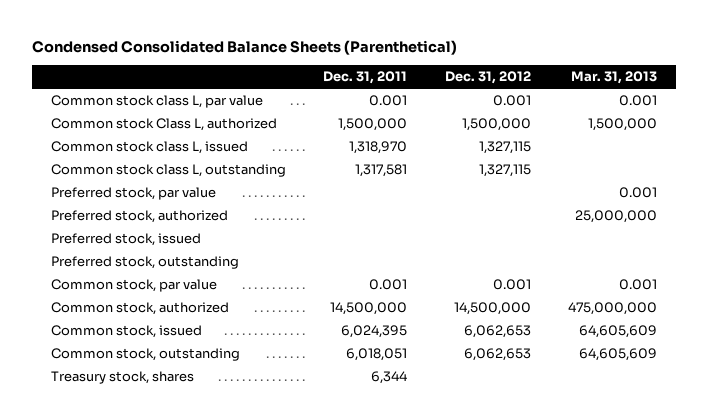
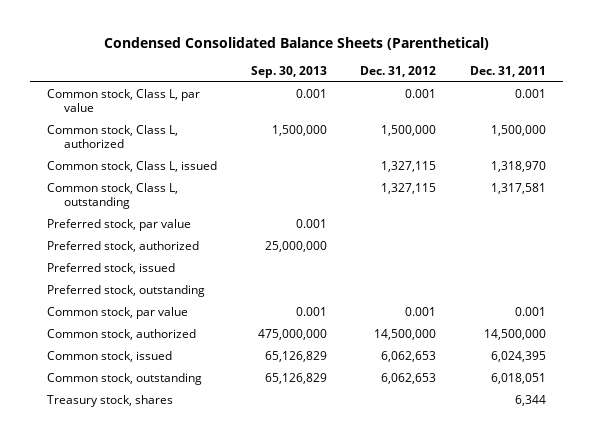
[571,71,658,85] Mar. 31, 2013 -> none
none -> [250,65,327,78] Sep. 30, 2013
[51,95,264,109] Common stock class L, par value -> [47,89,201,113] Common stock, Class L, par value
[51,118,278,132] Common stock Class L, authorized -> [47,125,179,149] Common stock, Class L, authorized
[51,141,249,155] Common stock class L, issued -> [47,161,218,173] Common stock, Class L, issued
[51,164,287,178] Common stock class L, outstanding -> [47,183,179,210] Common stock, Class L, outstanding

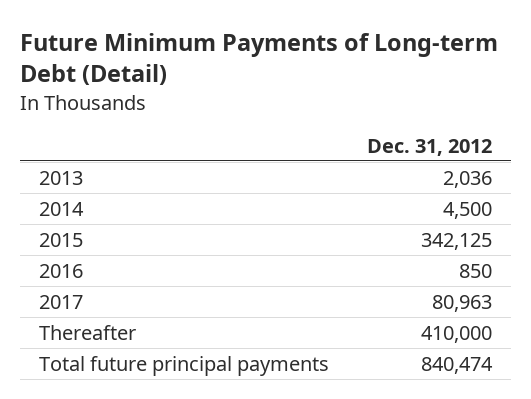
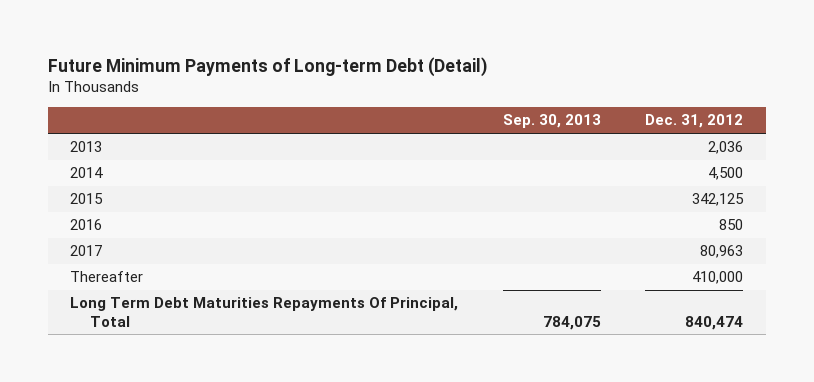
none -> [502,114,601,129] Sep. 30, 2013
[38,355,329,376] Total future principal payments -> [70,297,459,327] Long Term Debt Maturities Repayments Of Principal, Total

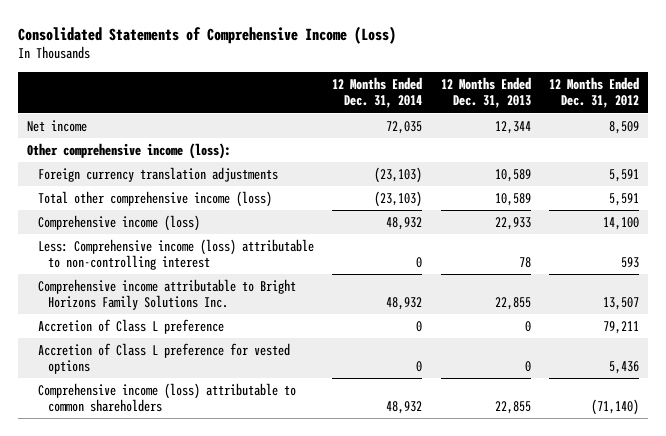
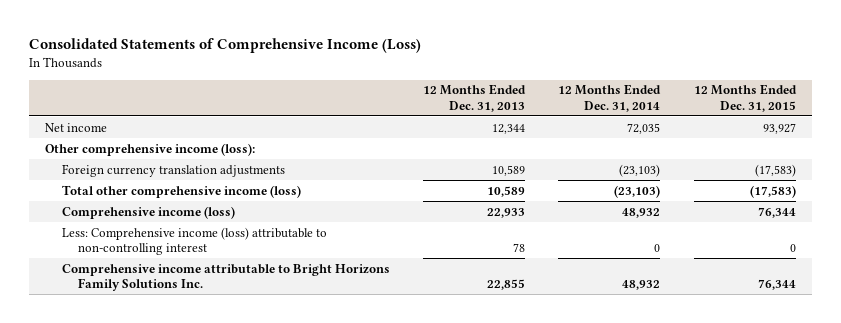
[548,77,639,109] 12 Months Ended Dec. 31, 2012 -> none
none -> [693,84,797,112] 12 Months Ended Dec. 31, 2015
[37,318,224,334] Accretion of Class L preference -> none
[37,342,290,375] Accretion of Class L preference for vested options -> none
[37,382,296,413] Comprehensive income (loss) attributable to common shareholders -> none

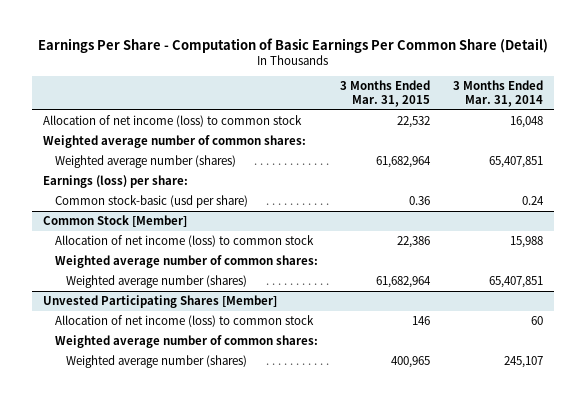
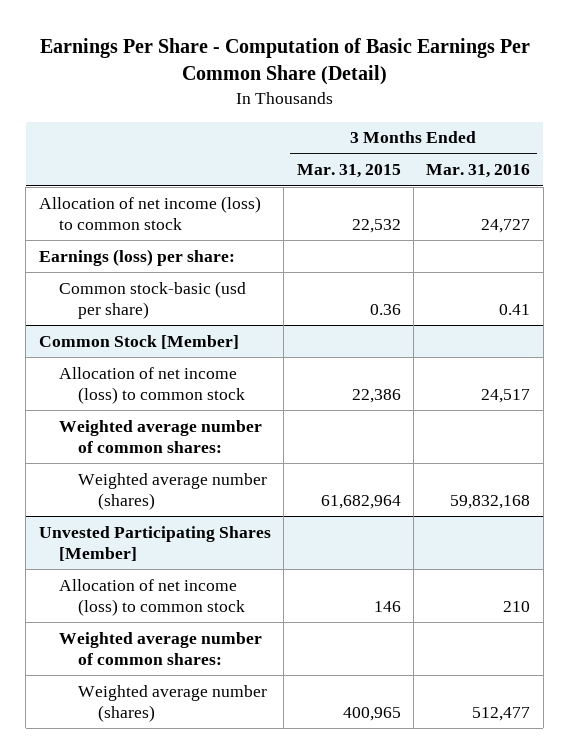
[453,80,544,108] 3 Months Ended Mar. 31, 2014 -> none
none -> [426,164,531,179] Mar. 31, 2016
[43,135,307,149] Weighted average number of common shares: -> none
[54,155,236,169] Weighted average number (shares) -> none

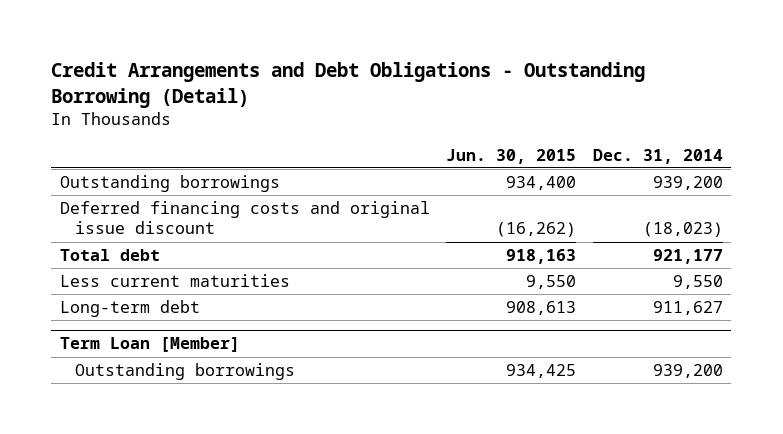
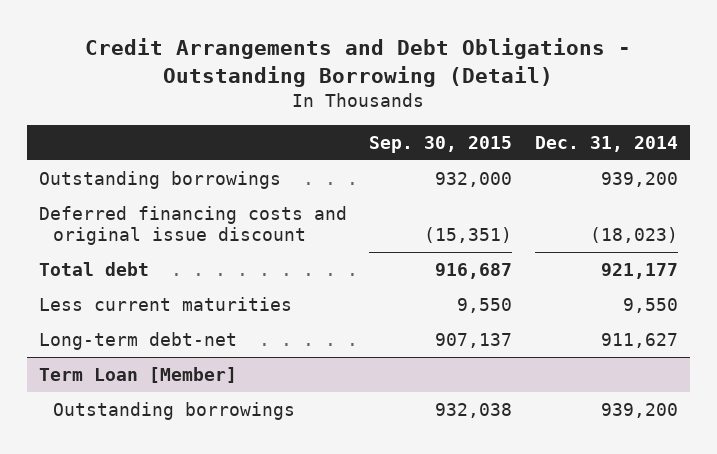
[446,148,577,164] Jun. 30, 2015 -> none
none -> [369,135,513,153] Sep. 30, 2015
[59,300,200,318] Long-term debt -> [38,332,237,351] Long-term debt-net

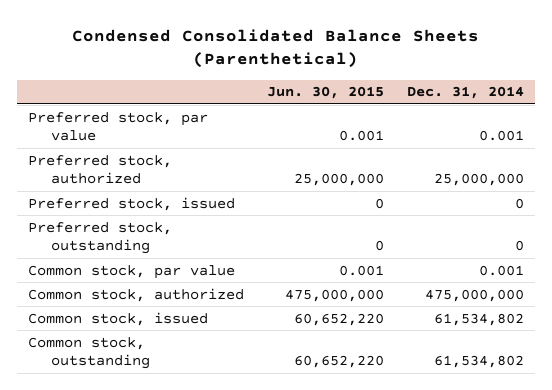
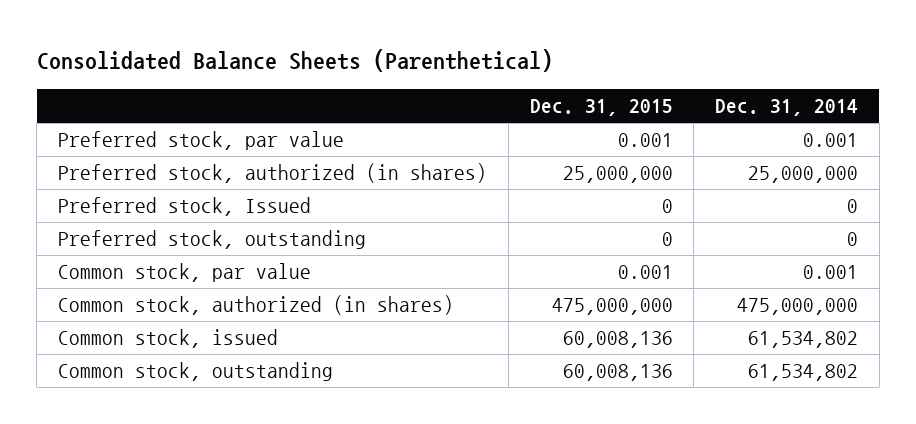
[72,28,480,69] Condensed Consolidated Balance Sheets (Parenthetical) -> [36,49,553,73] Consolidated Balance Sheets (Parenthetical)
[267,86,385,100] Jun. 30, 2015 -> none
none -> [529,98,673,116] Dec. 31, 2015
[28,154,173,185] Preferred stock, authorized -> [57,163,487,184] Preferred stock, authorized (in shares)
[28,196,236,211] Preferred stock, issued -> [57,197,311,217] Preferred stock, Issued
[28,287,245,302] Common stock, authorized -> [57,295,454,316] Common stock, authorized (in shares)

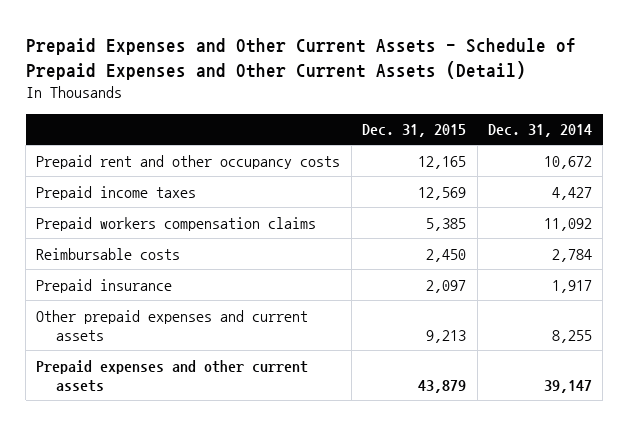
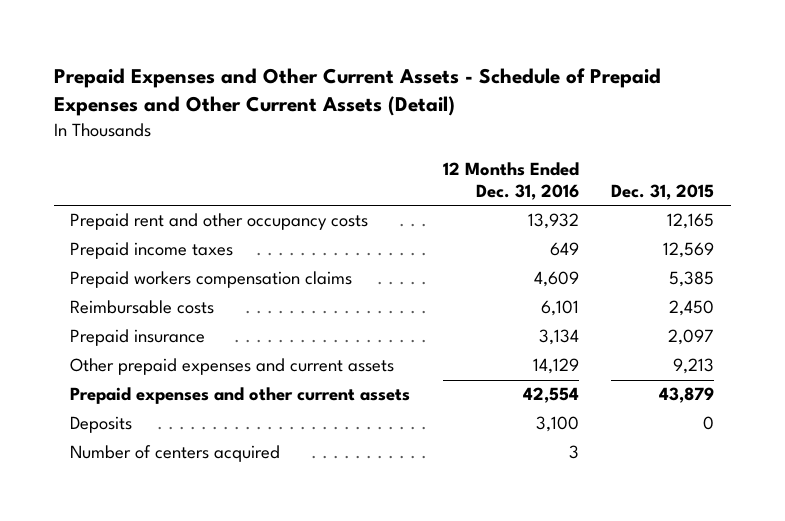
[487,124,592,138] Dec. 31, 2014 -> none
none -> [442,161,579,200] 12 Months Ended Dec. 31, 2016
none -> [70,416,133,434] Deposits
none -> [70,445,281,463] Number of centers acquired

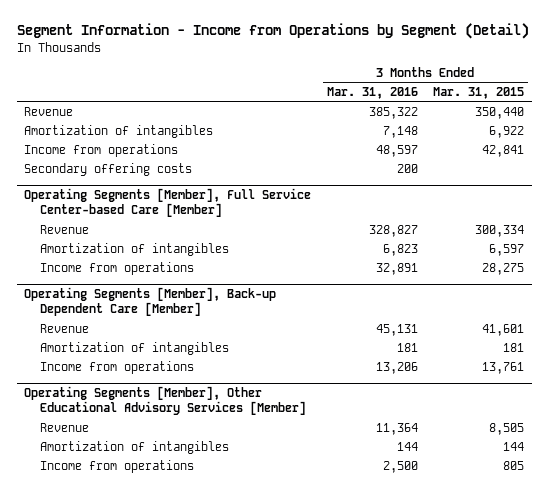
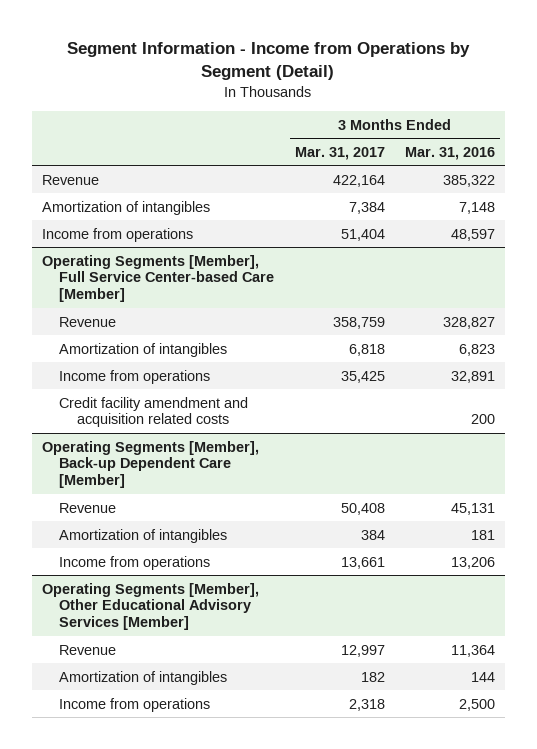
[432,87,524,100] Mar. 31, 2015 -> none
none -> [294,146,385,160] Mar. 31, 2017
[24,162,193,176] Secondary offering costs -> none
none -> [59,396,249,428] Credit facility amendment and acquisition related costs

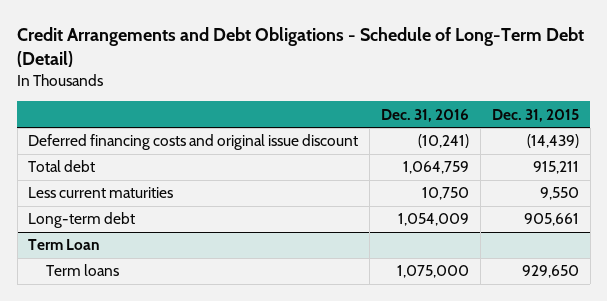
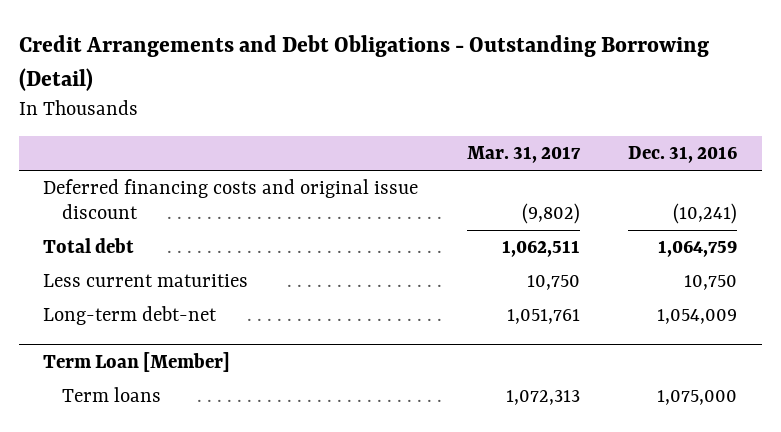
[17,27,585,68] Credit Arrangements and Debt Obligations - Schedule of Long-Term Debt (Detail) -> [18,35,709,91] Credit Arrangements and Debt Obligations - Outstanding Borrowing (Detail)
[491,108,579,122] Dec. 31, 2015 -> none
none -> [466,146,581,164] Mar. 31, 2017
[28,212,136,229] Long-term debt -> [43,306,218,326] Long-term debt-net
[28,239,101,251] Term Loan -> [43,351,231,372] Term Loan [Member]

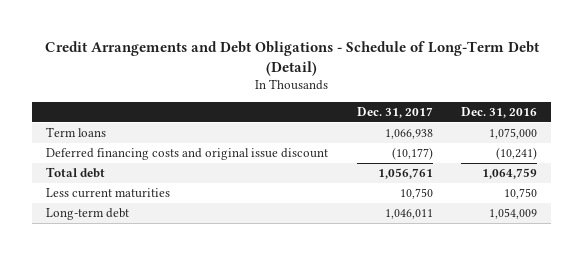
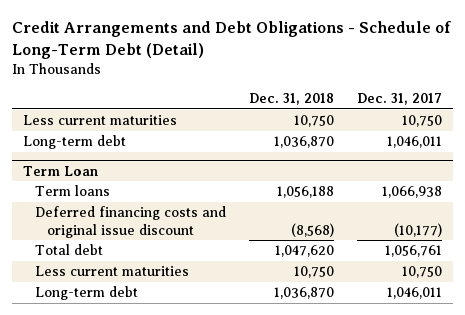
[461,107,538,119] Dec. 31, 2016 -> none
none -> [248,93,334,106] Dec. 31, 2018
none -> [22,115,177,126] Less current maturities
none -> [22,135,126,150] Long-term debt
none -> [22,165,98,176] Term Loan

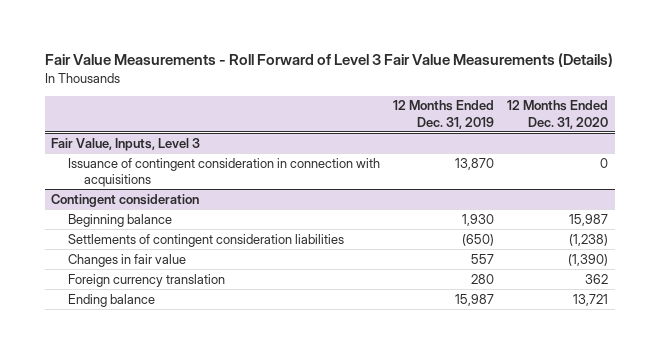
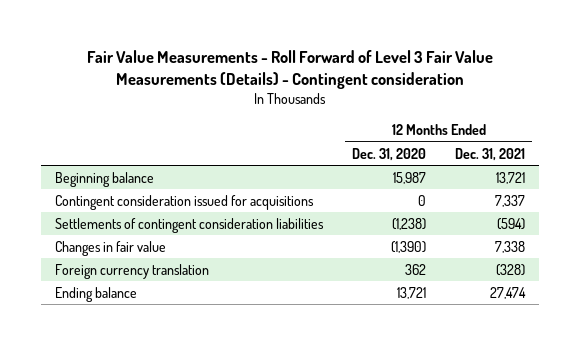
[44,53,613,68] Fair Value Measurements - Roll Forward of Level 3 Fair Value Measurements (Details) -> [87,49,494,90] Fair Value Measurements - Roll Forward of Level 3 Fair Value Measurements (Details) - Contingent consideration
[393,100,495,129] 12 Months Ended Dec. 31, 2019 -> none
none -> [454,147,525,161] Dec. 31, 2021
[51,137,201,151] Fair Value, Inputs, Level 3 -> none
[67,157,380,187] Issuance of contingent consideration in connection with acquisitions -> none
[51,193,200,207] Contingent consideration -> none
none -> [55,194,315,210] Contingent consideration issued for acquisitions

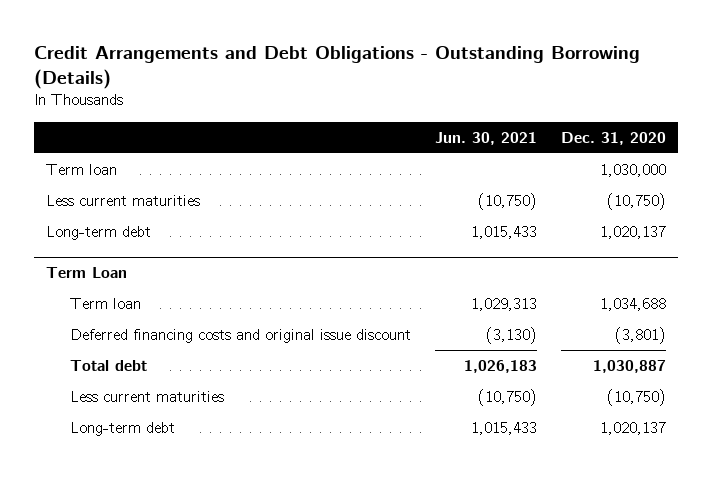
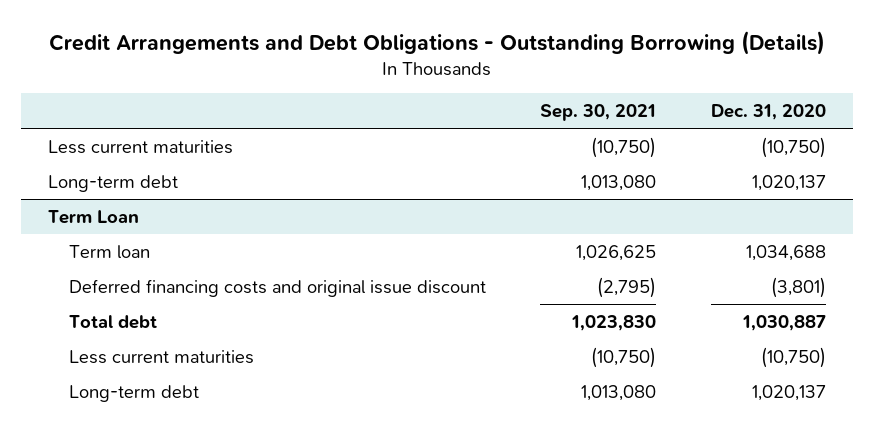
[435,131,538,145] Jun. 30, 2021 -> none
none -> [540,104,657,122] Sep. 30, 2021
[45,164,117,176] Term loan -> none

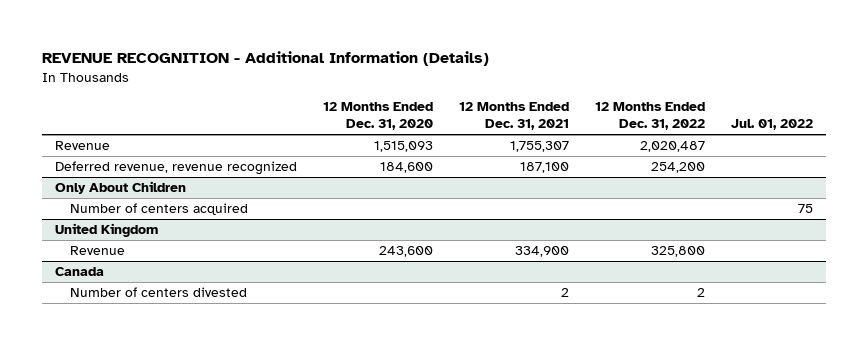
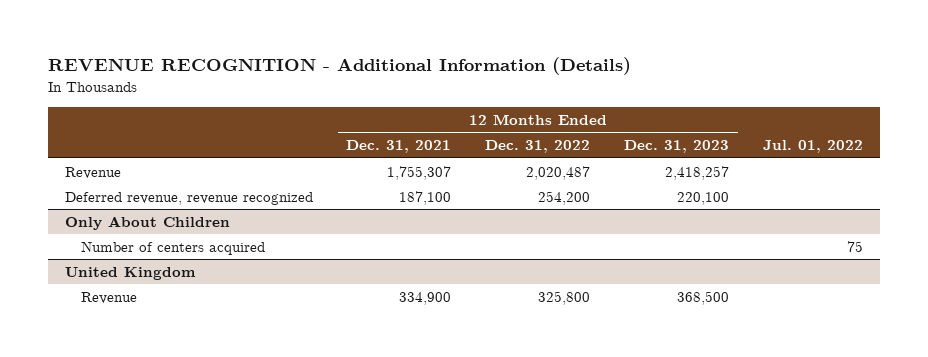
[322,102,433,131] 12 Months Ended Dec. 31, 2020 -> none
none -> [624,140,730,154] Dec. 31, 2023
[54,267,104,277] Canada -> none
[69,287,247,298] Number of centers divested -> none

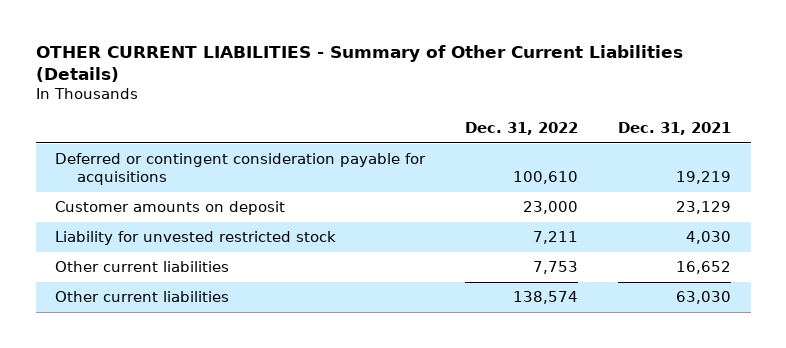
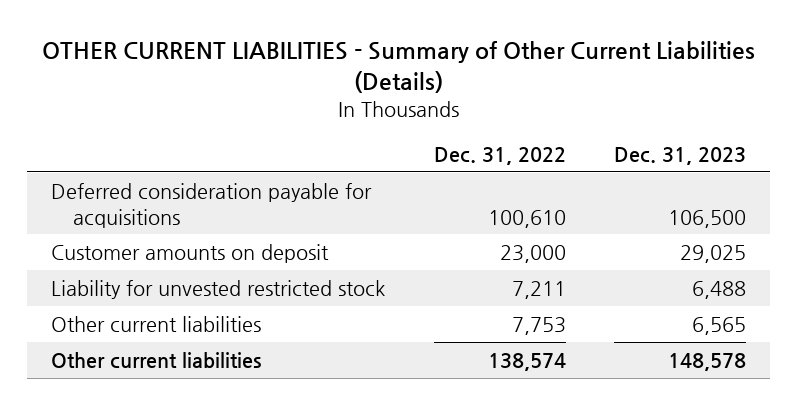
[618,122,732,136] Dec. 31, 2021 -> none
none -> [613,146,746,165] Dec. 31, 2023
[55,153,427,186] Deferred or contingent consideration payable for acquisitions -> [51,182,373,228] Deferred consideration payable for acquisitions

